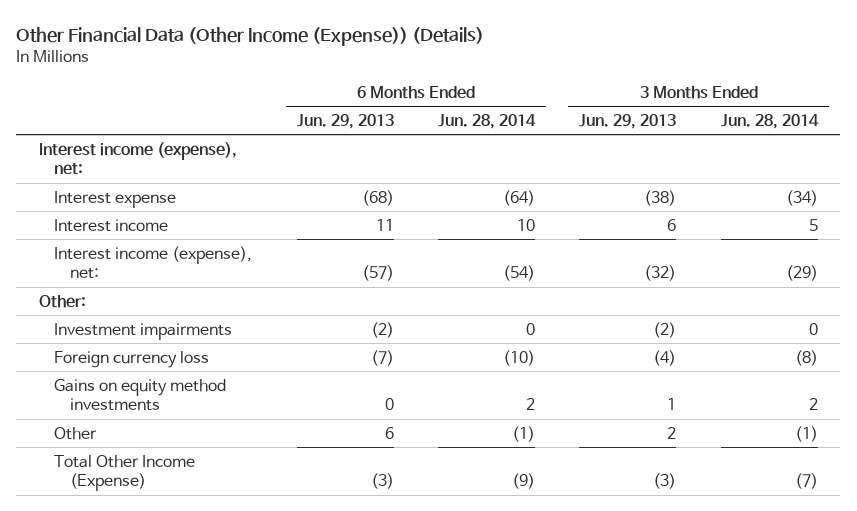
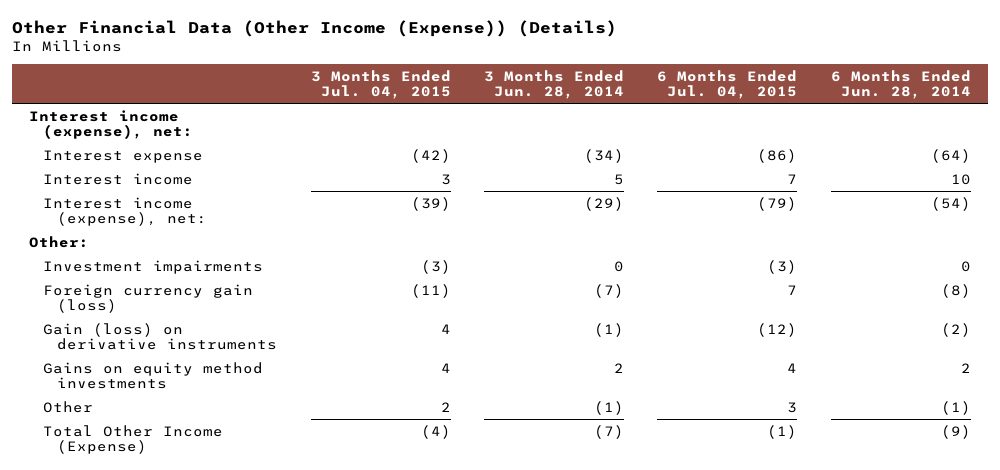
[296,113,394,129] Jun. 29, 2013 -> none
[579,113,677,129] Jun. 29, 2013 -> none
none -> [310,69,451,100] 3 Months Ended Jul. 04, 2015
none -> [657,69,798,100] 6 Months Ended Jul. 04, 2015
[54,350,210,368] Foreign currency loss -> [43,283,254,313] Foreign currency gain (loss)
[503,349,536,366] (10) -> [940,283,971,298] (8)
[794,349,818,366] (8) -> [594,283,625,298] (7)
none -> [43,322,278,350] Gain (loss) on derivative instruments

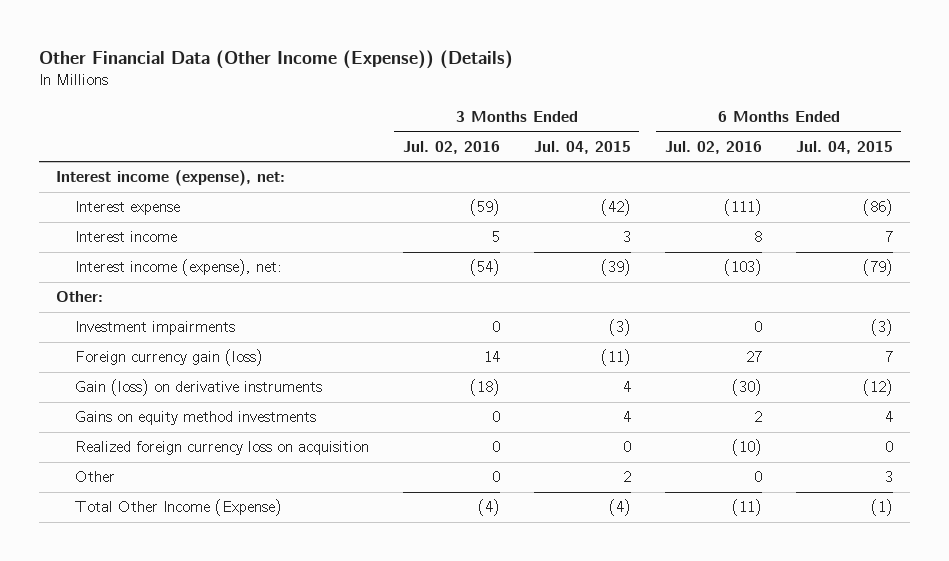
[484,69,625,100] 3 Months Ended Jun. 28, 2014 -> none
[830,69,971,100] 6 Months Ended Jun. 28, 2014 -> none
none -> [402,140,500,154] Jul. 02, 2016
none -> [664,140,762,154] Jul. 02, 2016
none -> [74,441,369,456] Realized foreign currency loss on acquisition

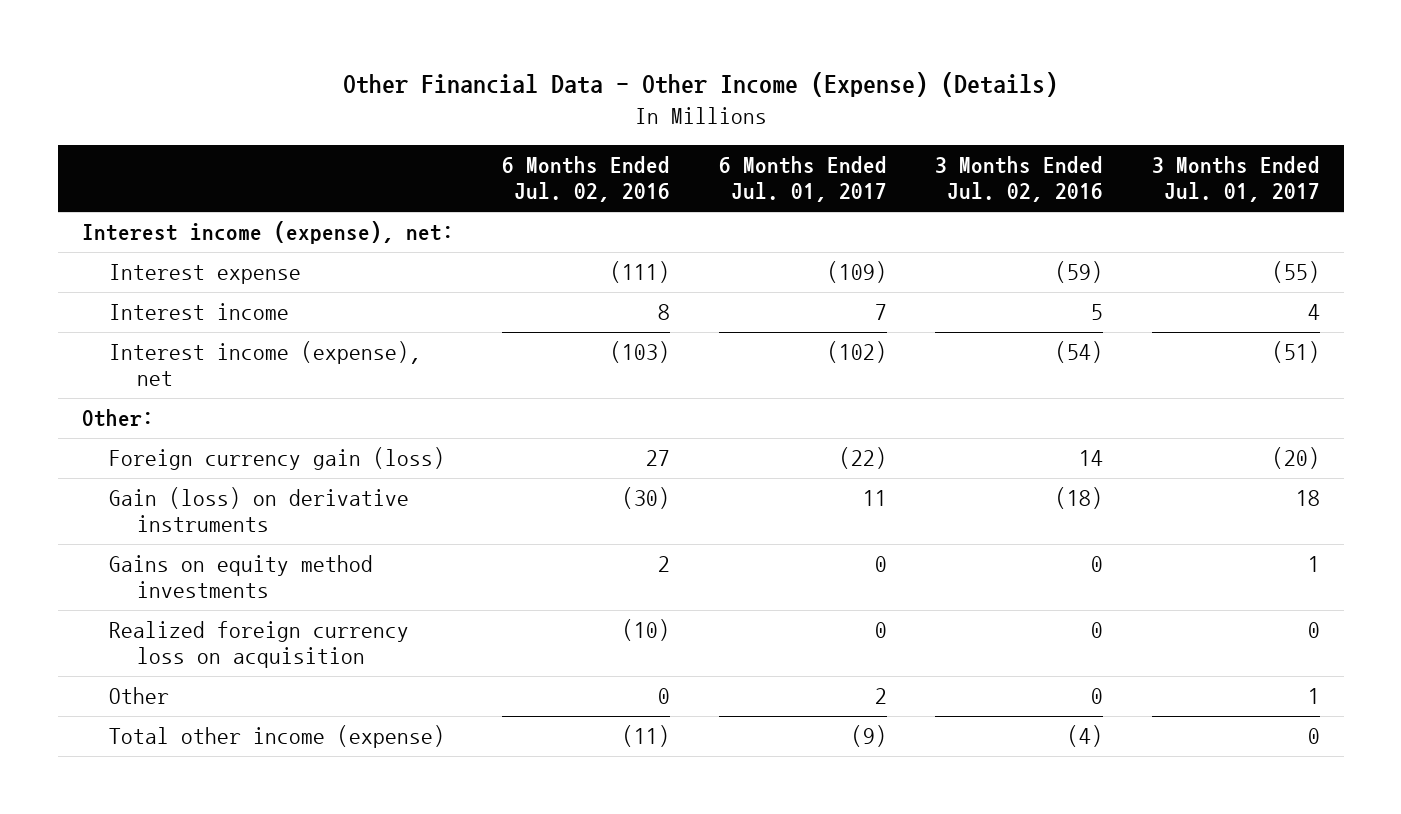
[39,49,514,69] Other Financial Data (Other Income (Expense)) (Details) -> [342,72,1058,98] Other Financial Data - Other Income (Expense) (Details)
[533,140,631,154] Jul. 04, 2015 -> none
[795,140,893,154] Jul. 04, 2015 -> none
none -> [718,156,887,203] 6 Months Ended Jul. 01, 2017
none -> [1151,156,1320,203] 3 Months Ended Jul. 01, 2017
[74,259,282,277] Interest income (expense), net: -> [109,341,422,387] Interest income (expense), net
[74,321,235,336] Investment impairments -> none
[74,499,282,517] Total Other Income (Expense) -> [109,725,446,749] Total other income (expense)

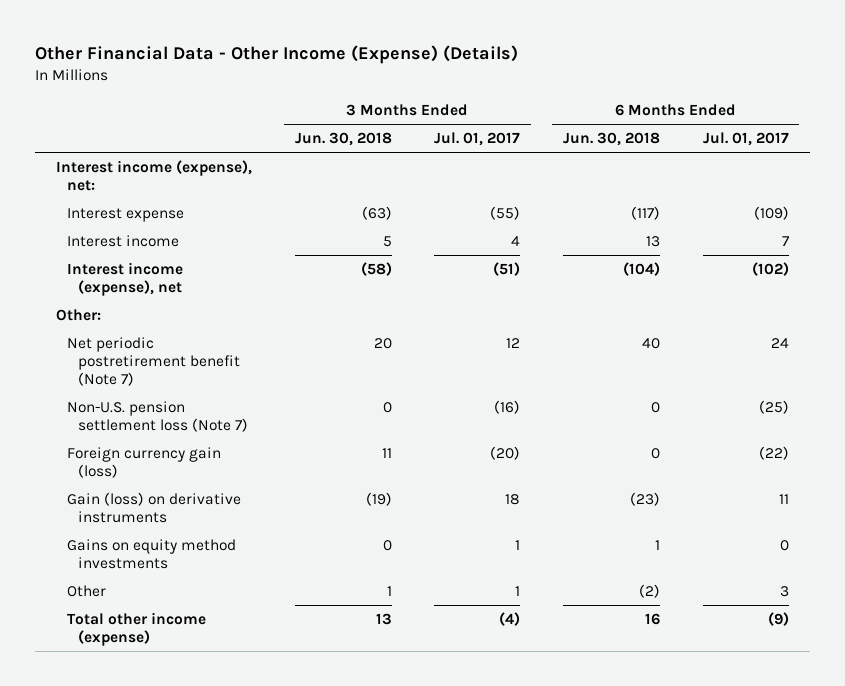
[502,156,671,203] 6 Months Ended Jul. 02, 2016 -> none
[935,156,1104,203] 3 Months Ended Jul. 02, 2016 -> none
none -> [294,132,392,147] Jun. 30, 2018
none -> [562,132,660,147] Jun. 30, 2018
none -> [67,337,241,387] Net periodic postretirement benefit (Note 7)
none -> [67,401,249,433] Non-U.S. pension settlement loss (Note 7)
[109,621,410,669] Realized foreign currency loss on acquisition -> none
[874,688,887,705] 2 -> [779,586,789,598] 3
[1307,728,1320,745] 0 -> [499,612,521,627] (4)

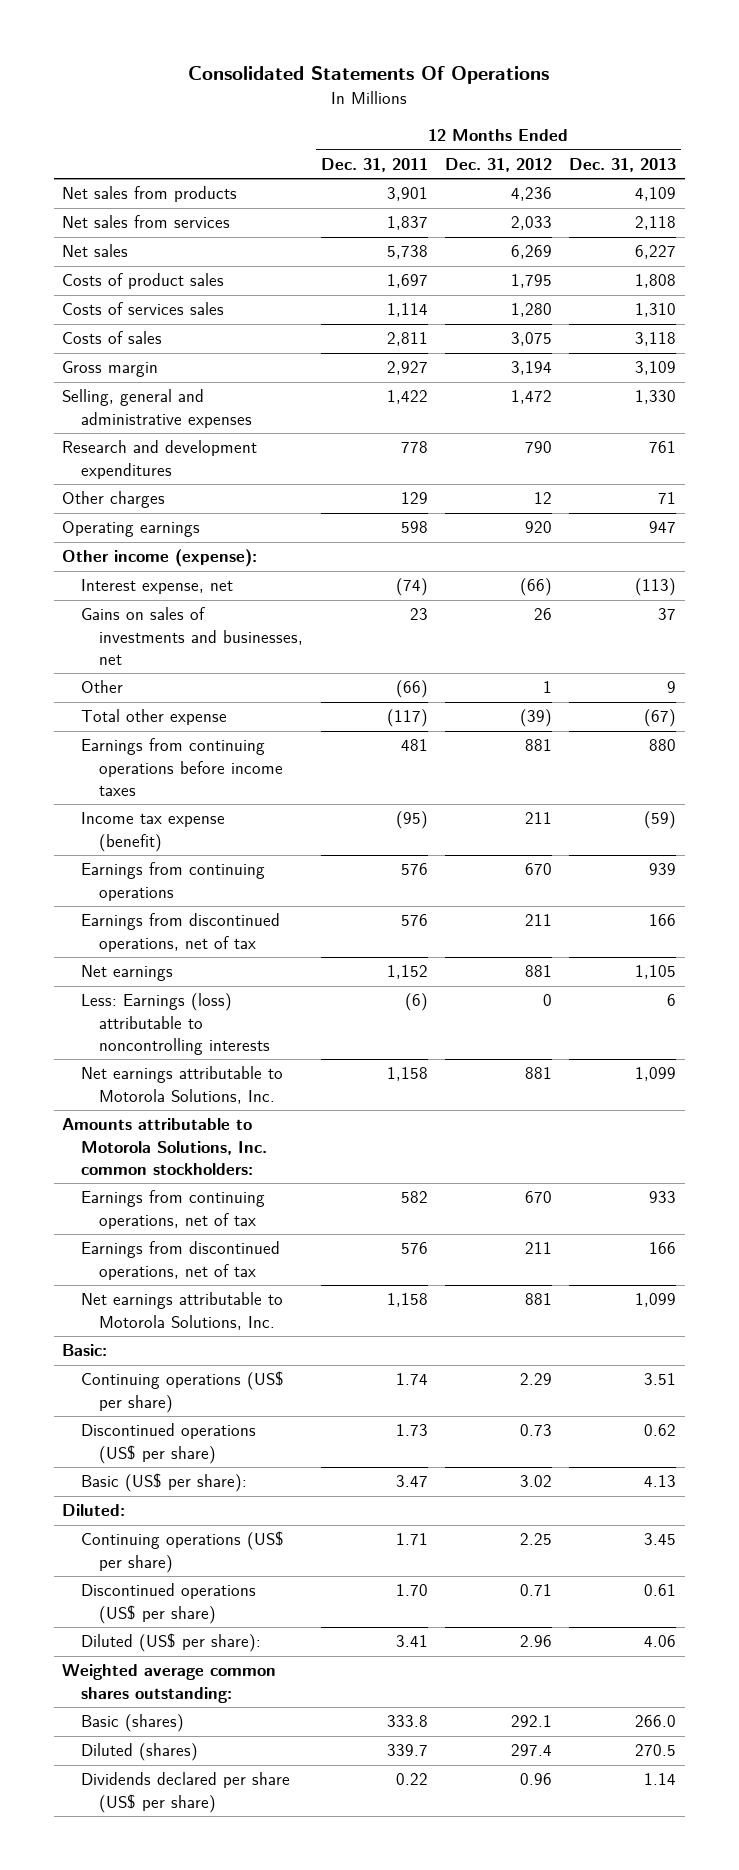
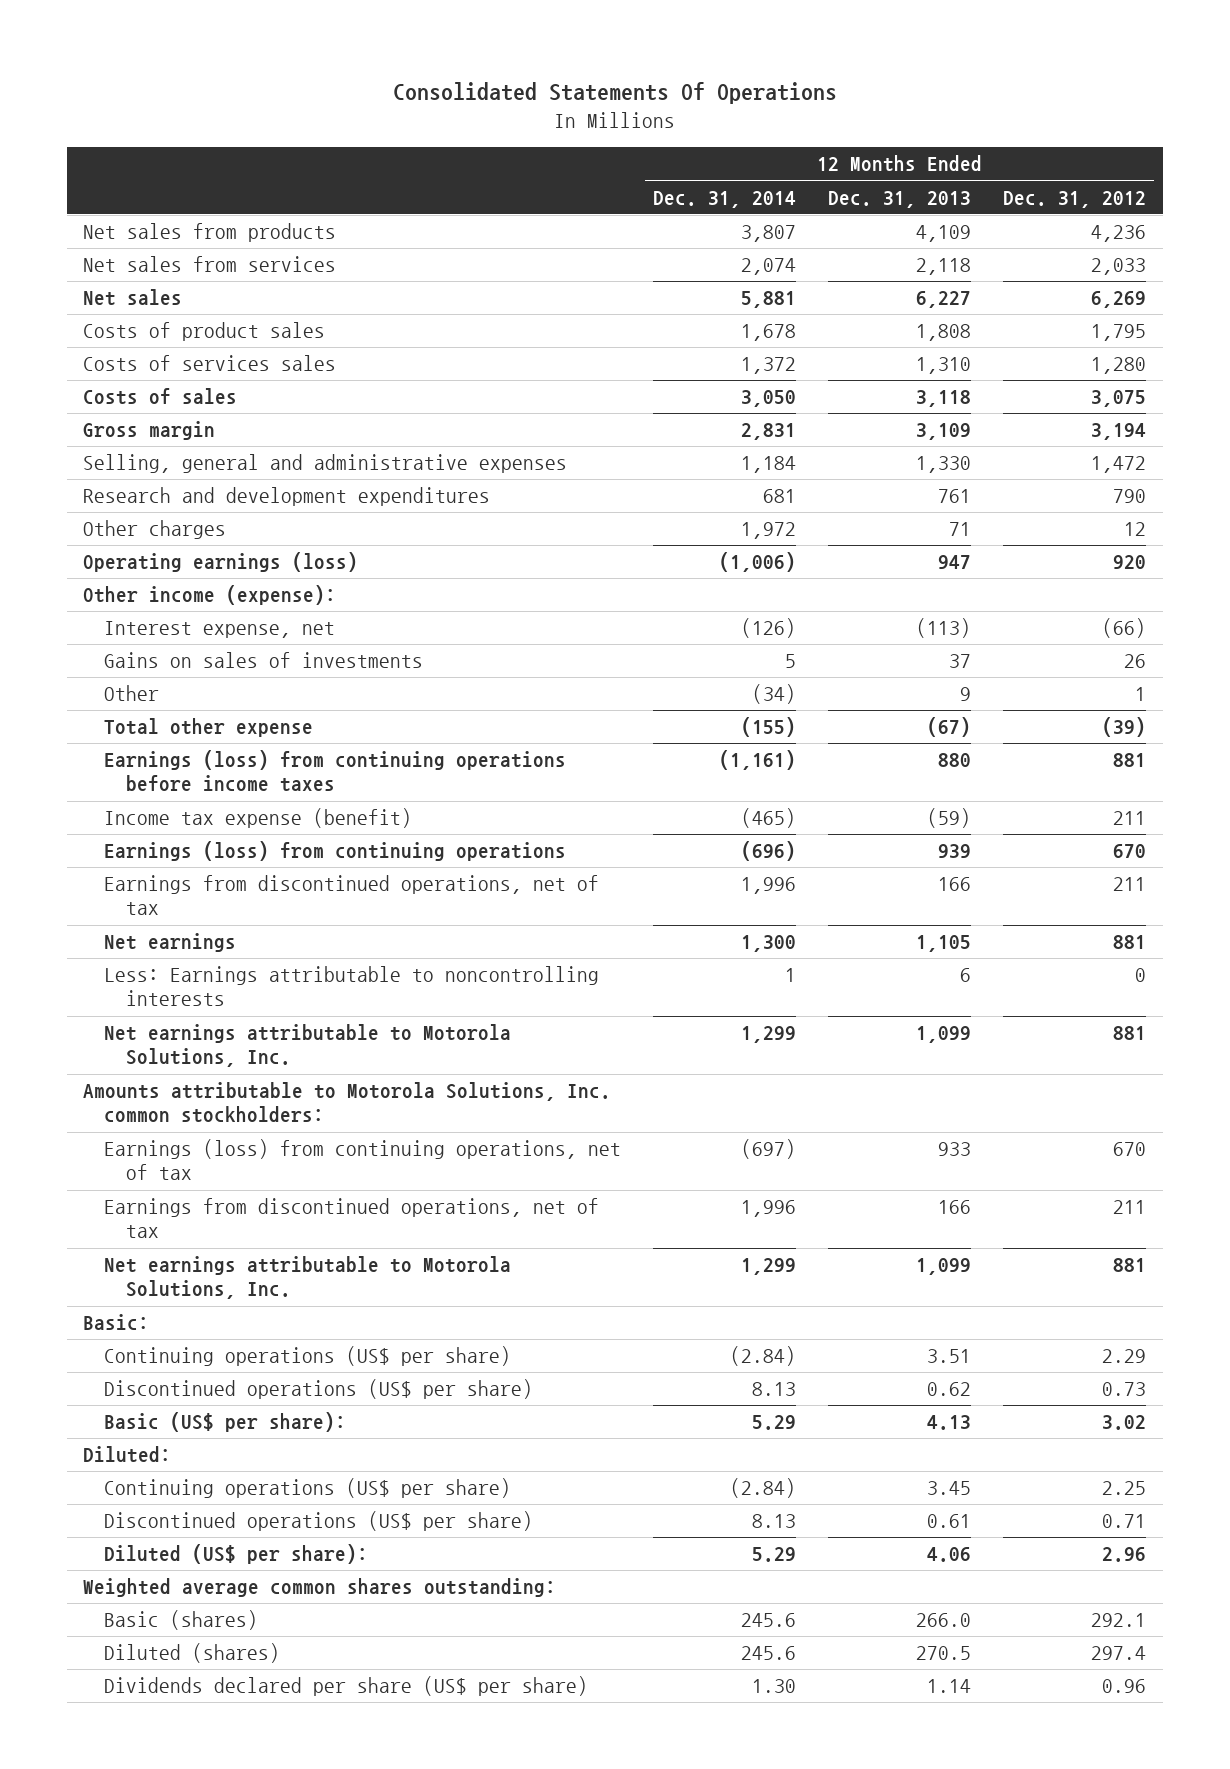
[320,157,428,172] Dec. 31, 2011 -> none
none -> [653,190,797,208] Dec. 31, 2014
[62,521,201,538] Operating earnings -> [83,552,359,573] Operating earnings (loss)
[80,607,304,665] Gains on sales of investments and businesses, net -> [104,652,424,669] Gains on sales of investments
[80,738,284,796] Earnings from continuing operations before income taxes -> [104,750,567,793] Earnings (loss) from continuing operations before income taxes
[80,862,265,901] Earnings from continuing operations -> [104,841,567,862] Earnings (loss) from continuing operations
[80,993,271,1055] Less: Earnings (loss) attributable to noncontrolling interests -> [104,966,600,1007] Less: Earnings attributable to noncontrolling interests
[80,1190,265,1229] Earnings from continuing operations, net of tax -> [104,1139,622,1181] Earnings (loss) from continuing operations, net of tax

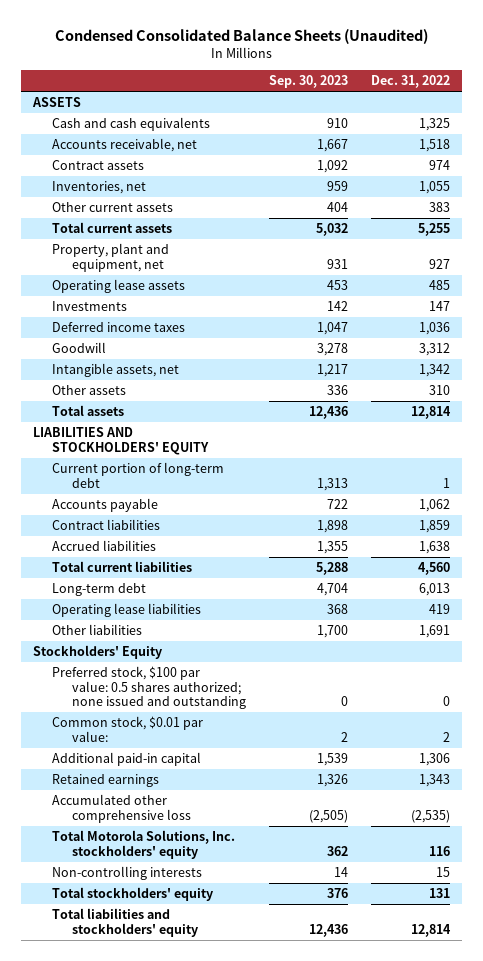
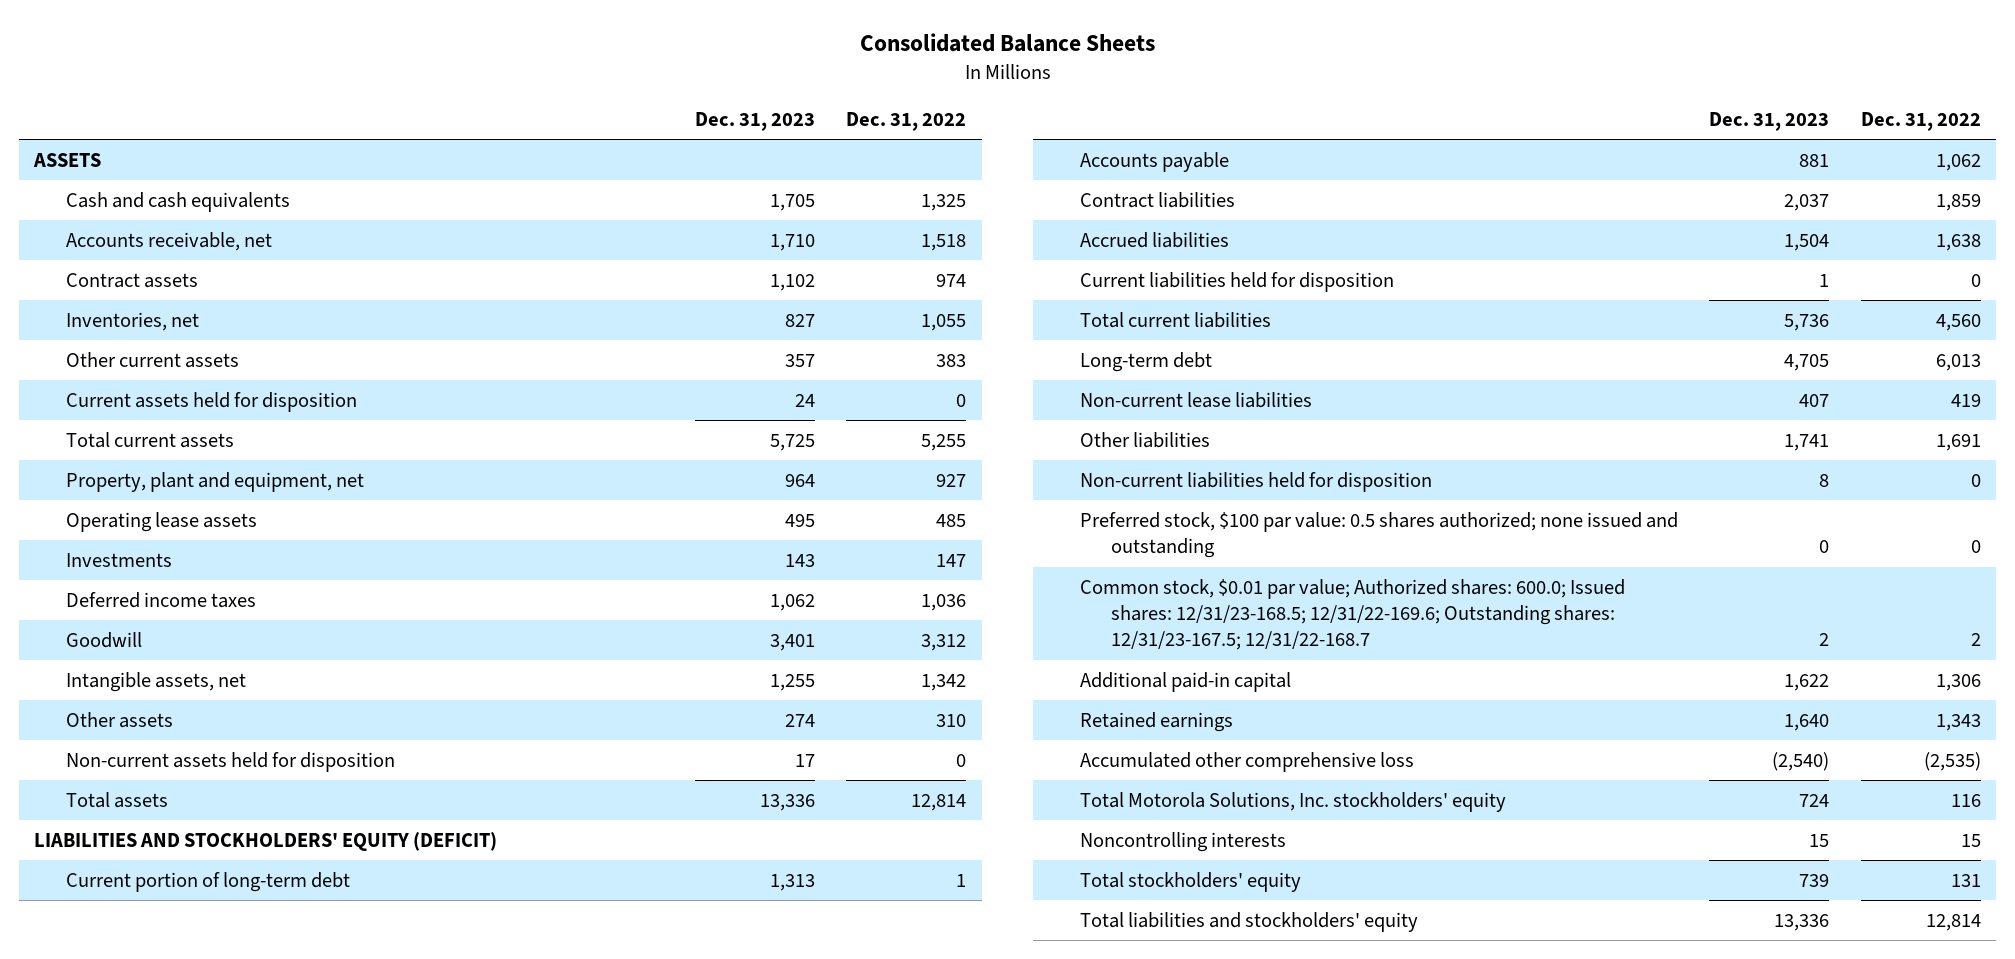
[54,28,428,44] Condensed Consolidated Balance Sheets (Unaudited) -> [859,32,1155,52] Consolidated Balance Sheets
[268,75,348,89] Sep. 30, 2023 -> none
none -> [694,112,815,132] Dec. 31, 2023
none -> [65,391,357,412] Current assets held for disposition
none -> [65,751,395,772] Non-current assets held for disposition
[33,427,210,455] LIABILITIES AND STOCKHOLDERS' EQUITY -> [34,831,498,851] LIABILITIES AND STOCKHOLDERS' EQUITY (DEFICIT)
none -> [1080,271,1395,292] Current liabilities held for disposition
[52,603,202,618] Operating lease liabilities -> [1080,391,1313,408] Non-current lease liabilities
[33,645,163,660] Stockholders' Equity -> none
none -> [1080,471,1433,492] Non-current liabilities held for disposition
[52,716,204,742] Common stock, $0.01 par value: -> [1080,578,1626,651] Common stock, $0.01 par value; Authorized shares: 600.0; Issued shares: 12/31/23-168.5; 12/31/22-169.6; Outstanding shares: 12/31/23-167.5; 12/31/22-168.7
[52,866,203,881] Non-controlling interests -> [1080,831,1287,852] Noncontrolling interests

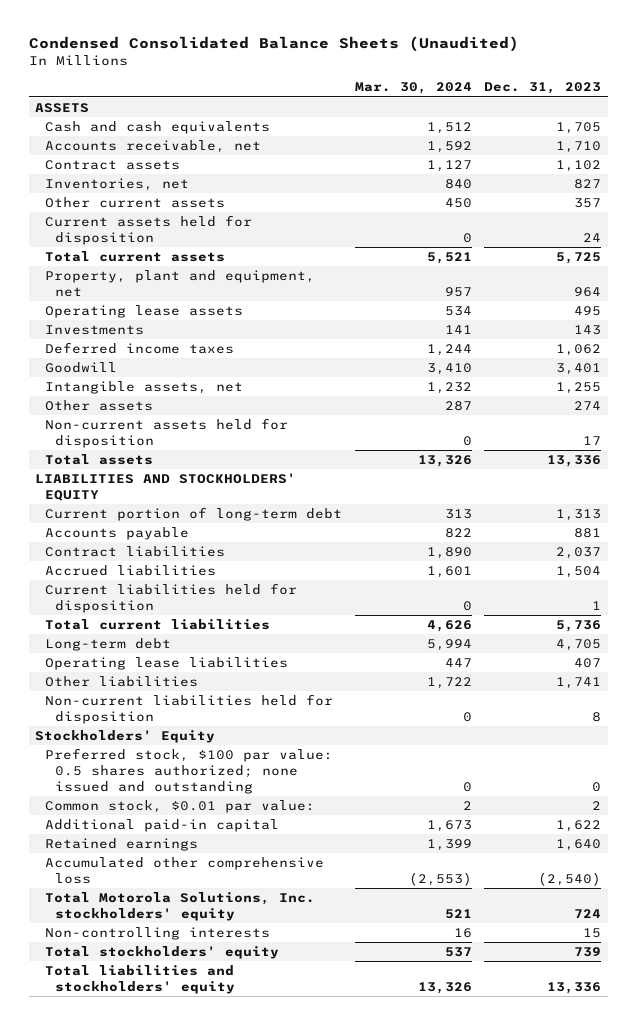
[859,32,1155,52] Consolidated Balance Sheets -> [29,36,520,53] Condensed Consolidated Balance Sheets (Unaudited)
[846,112,967,132] Dec. 31, 2022 -> none
none -> [354,82,472,95] Mar. 30, 2024
[34,831,498,851] LIABILITIES AND STOCKHOLDERS' EQUITY (DEFICIT) -> [35,473,297,501] LIABILITIES AND STOCKHOLDERS' EQUITY
[1080,391,1313,408] Non-current lease liabilities -> [45,657,289,671] Operating lease liabilities
none -> [35,730,216,744] Stockholders' Equity
[1080,578,1626,651] Common stock, $0.01 par value; Authorized shares: 600.0; Issued shares: 12/31/23-168.5; 12/31/22-169.6; Outstanding shares: 12/31/23-167.5; 12/31/22-168.7 -> [45,800,316,814] Common stock, $0.01 par value:
[1080,831,1287,852] Noncontrolling interests -> [45,927,271,941] Non-controlling interests

